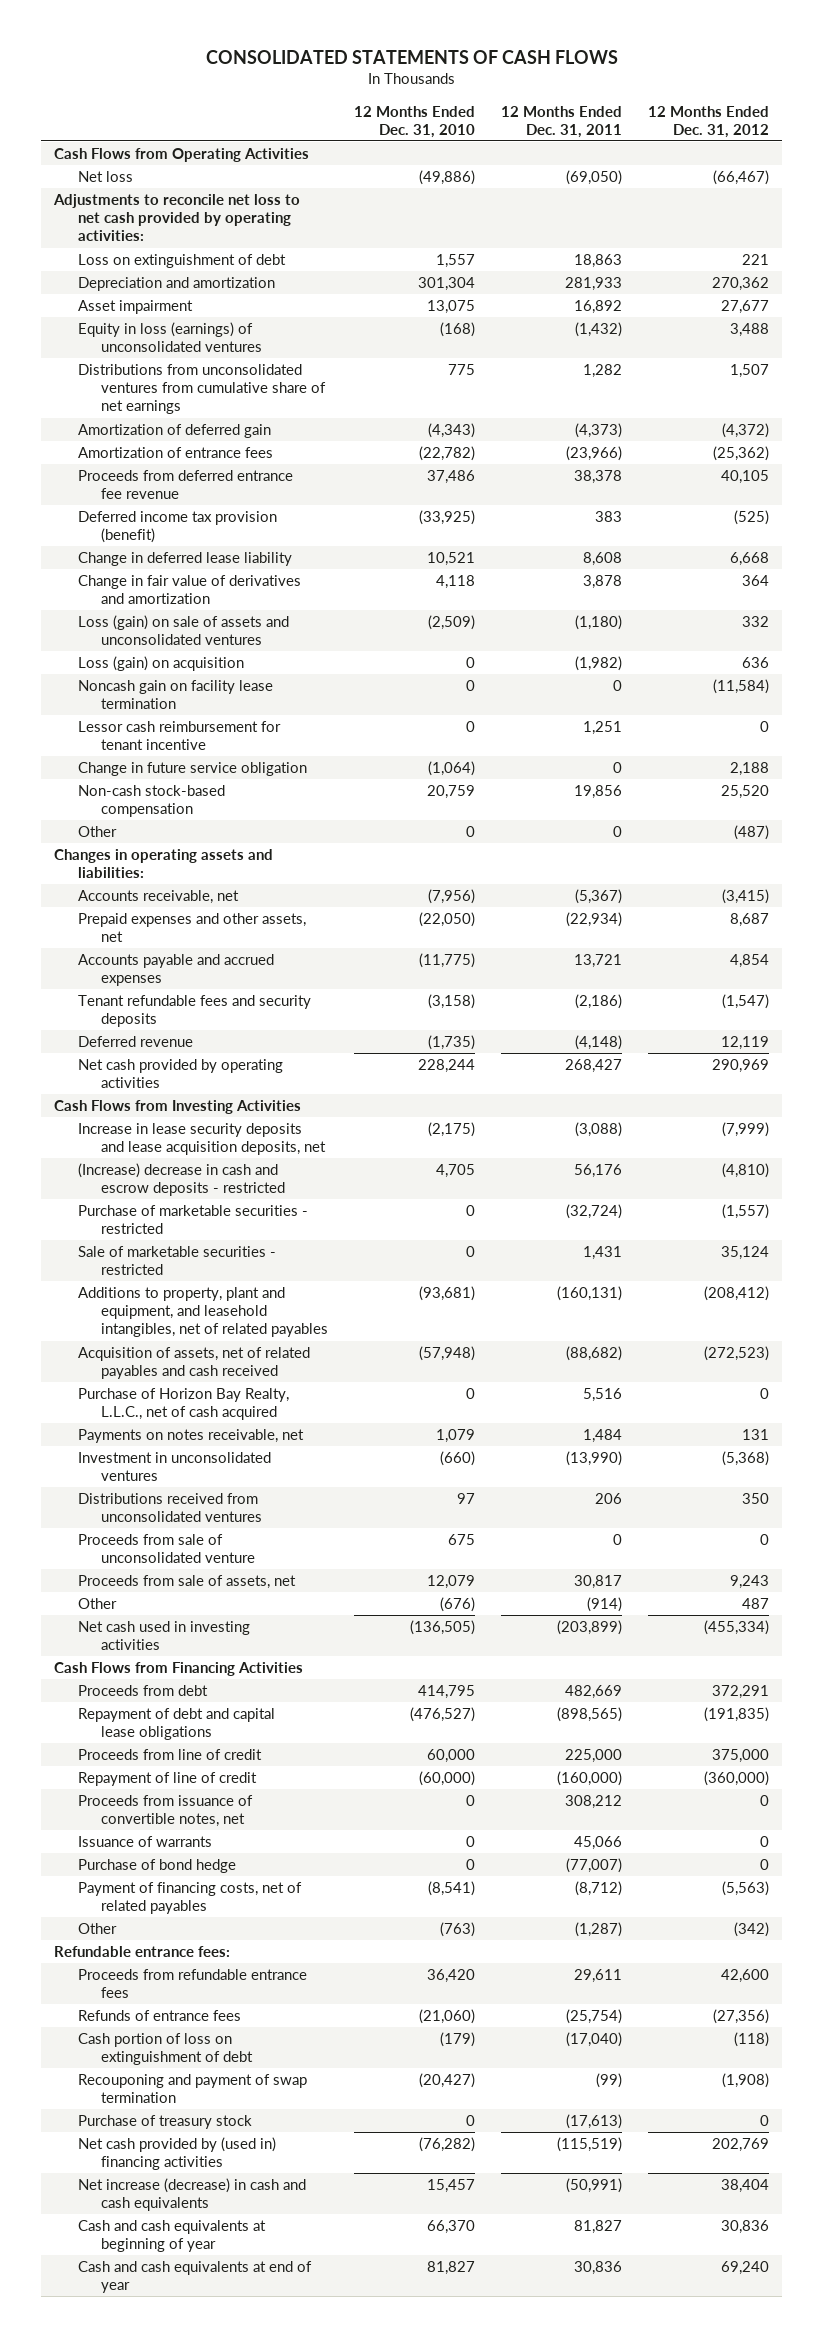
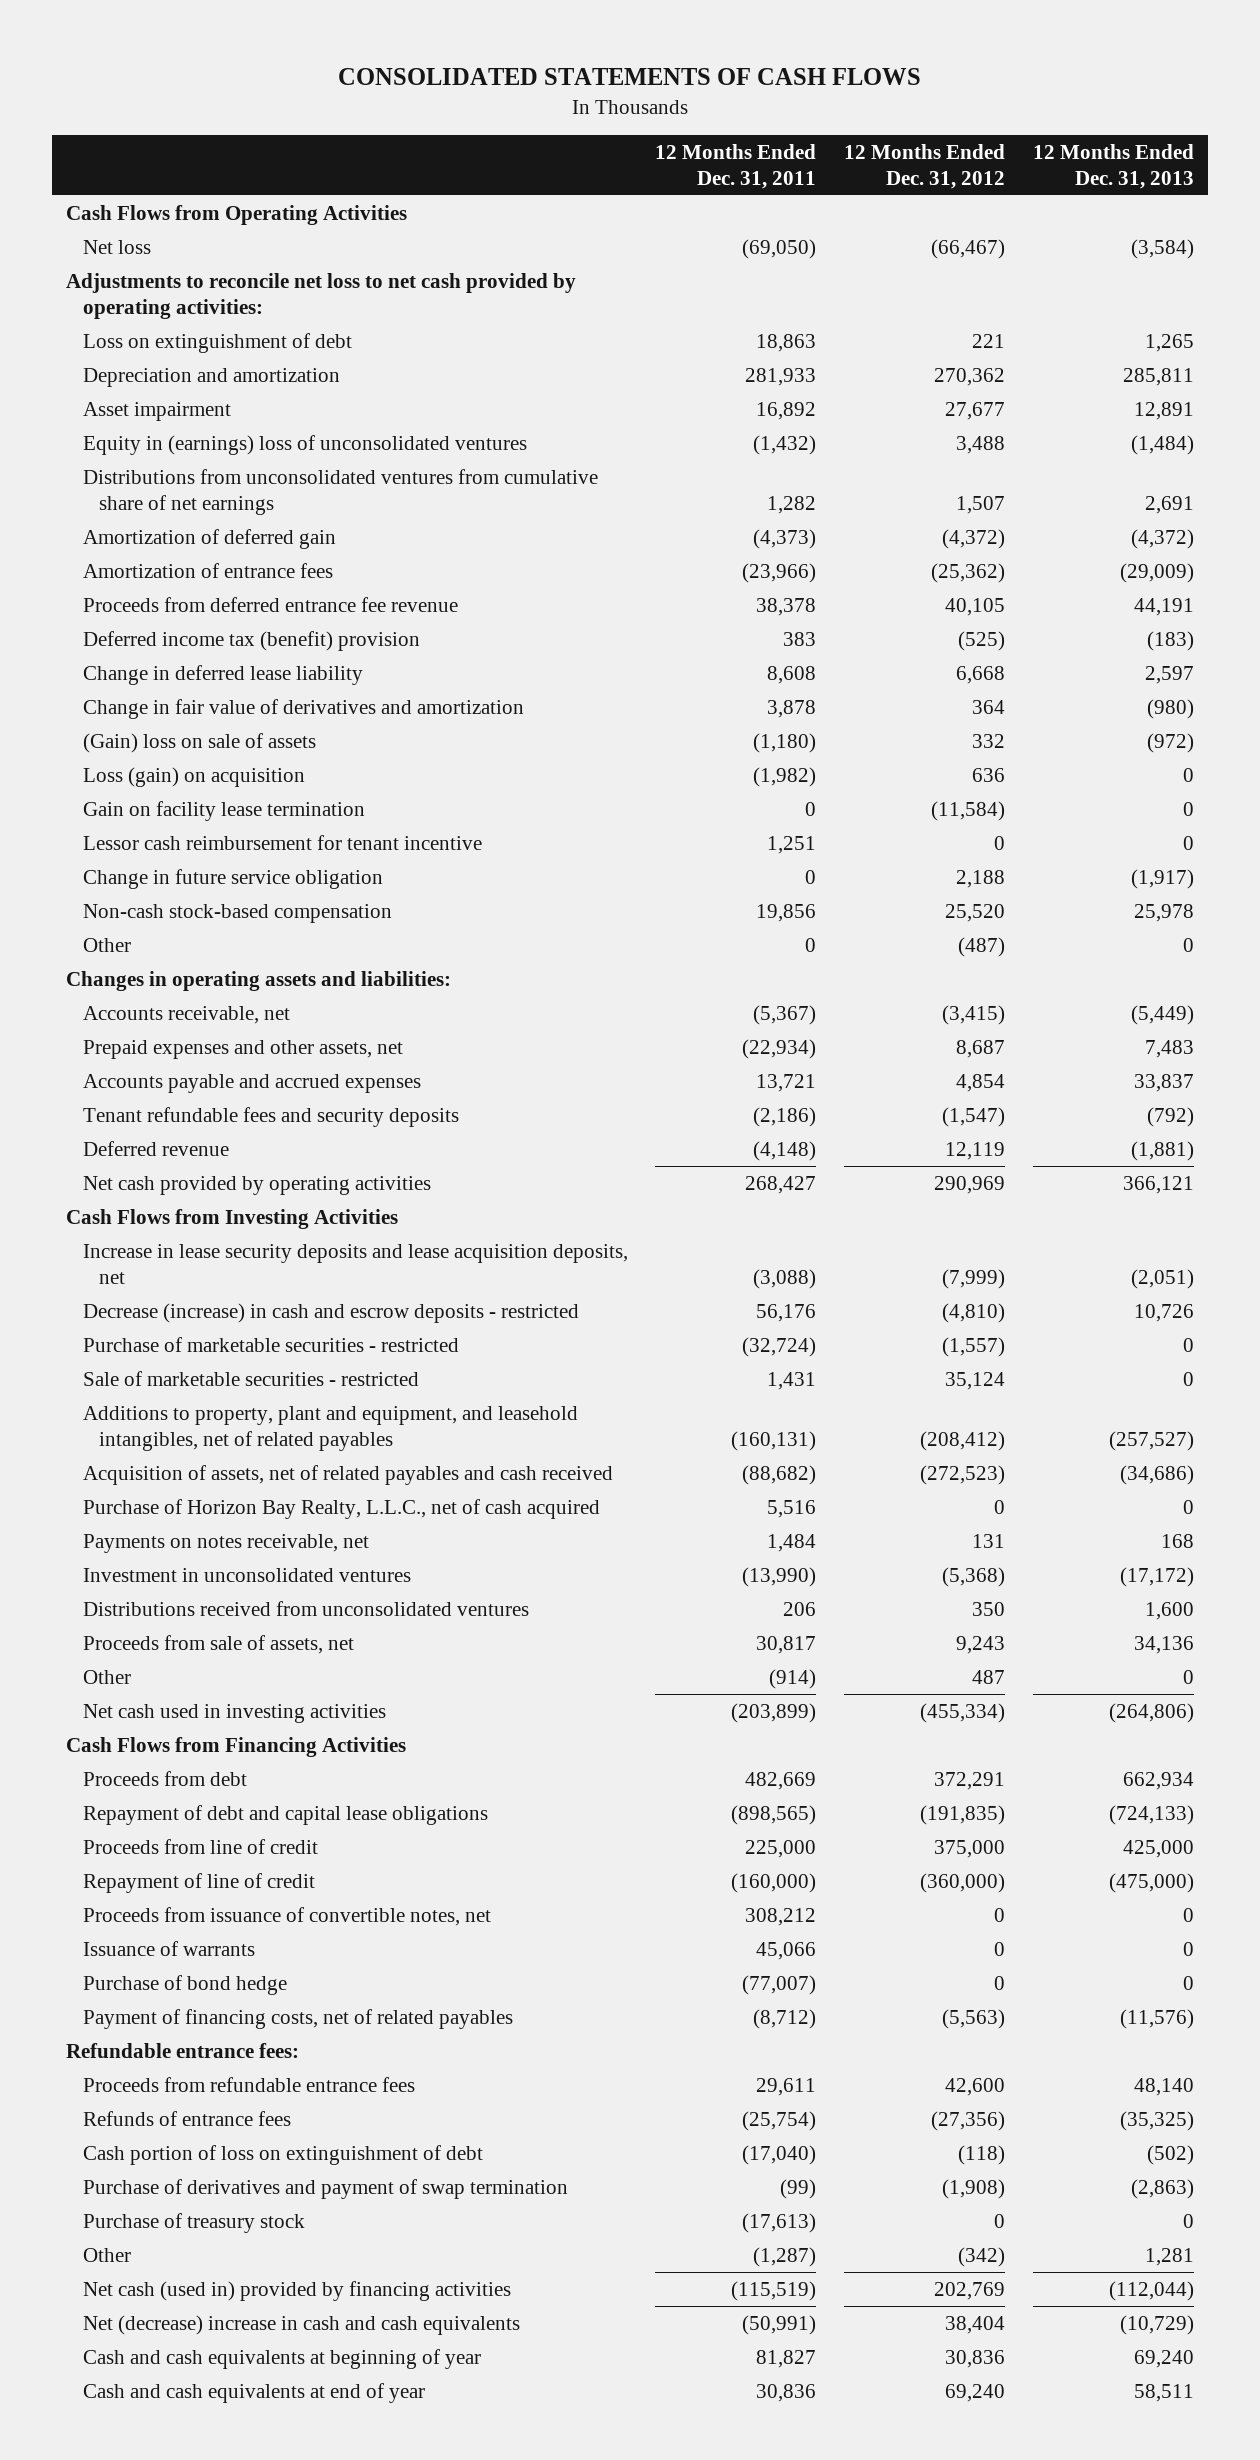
[354,105,476,138] 12 Months Ended Dec. 31, 2010 -> none
none -> [1033,143,1195,189] 12 Months Ended Dec. 31, 2013
[77,322,263,353] Equity in loss (earnings) of unconsolidated ventures -> [82,435,527,456] Equity in (earnings) loss of unconsolidated ventures
[77,511,277,544] Deferred income tax provision (benefit) -> [82,631,420,652] Deferred income tax (benefit) provision
[77,615,289,646] Loss (gain) on sale of assets and unconsolidated ventures -> [82,733,316,754] (Gain) loss on sale of assets
[77,680,273,710] Noncash gain on facility lease termination -> [82,801,365,822] Gain on facility lease termination
[77,1163,286,1197] (Increase) decrease in cash and escrow deposits - restricted -> [82,1303,579,1324] Decrease (increase) in cash and escrow deposits - restricted
[77,1534,256,1564] Proceeds from sale of unconsolidated venture -> none
[77,2074,307,2104] Recouponing and payment of swap termination -> [82,2179,568,2200] Purchase of derivatives and payment of swap termination
[77,1923,117,1935] Other -> [82,2248,131,2263] Other
[77,2137,276,2171] Net cash provided by (used in) financing activities -> [82,2281,511,2302] Net cash (used in) provided by financing activities
[77,2178,306,2212] Net increase (decrease) in cash and cash equivalents -> [82,2315,520,2336] Net (decrease) increase in cash and cash equivalents

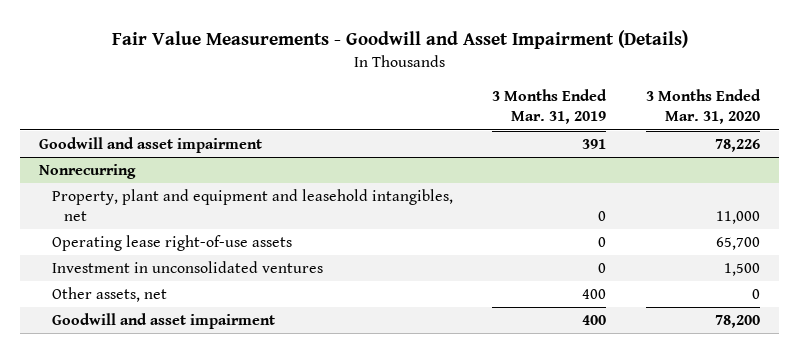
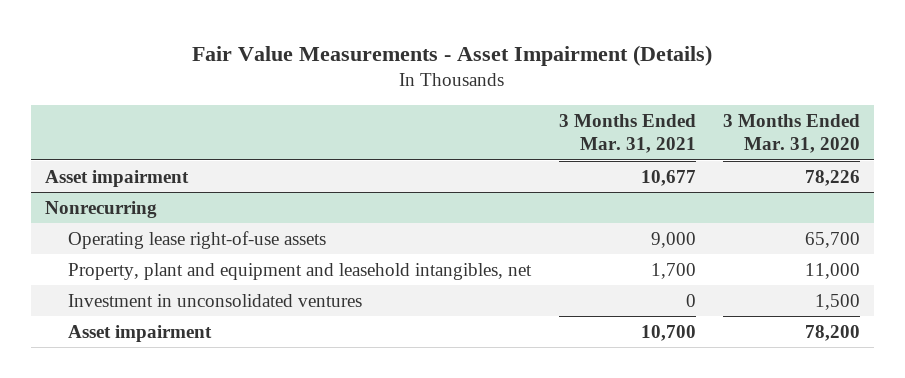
[111,30,688,50] Fair Value Measurements - Goodwill and Asset Impairment (Details) -> [192,44,713,66] Fair Value Measurements - Asset Impairment (Details)
[492,89,608,125] 3 Months Ended Mar. 31, 2019 -> none
none -> [558,113,696,154] 3 Months Ended Mar. 31, 2021
[39,137,263,154] Goodwill and asset impairment -> [44,169,189,187] Asset impairment
[51,189,453,222] Property, plant and equipment and leasehold intangibles, net -> [68,262,533,280] Property, plant and equipment and leasehold intangibles, net
[51,287,167,303] Other assets, net -> none
[51,313,275,330] Goodwill and asset impairment -> [68,324,213,342] Asset impairment

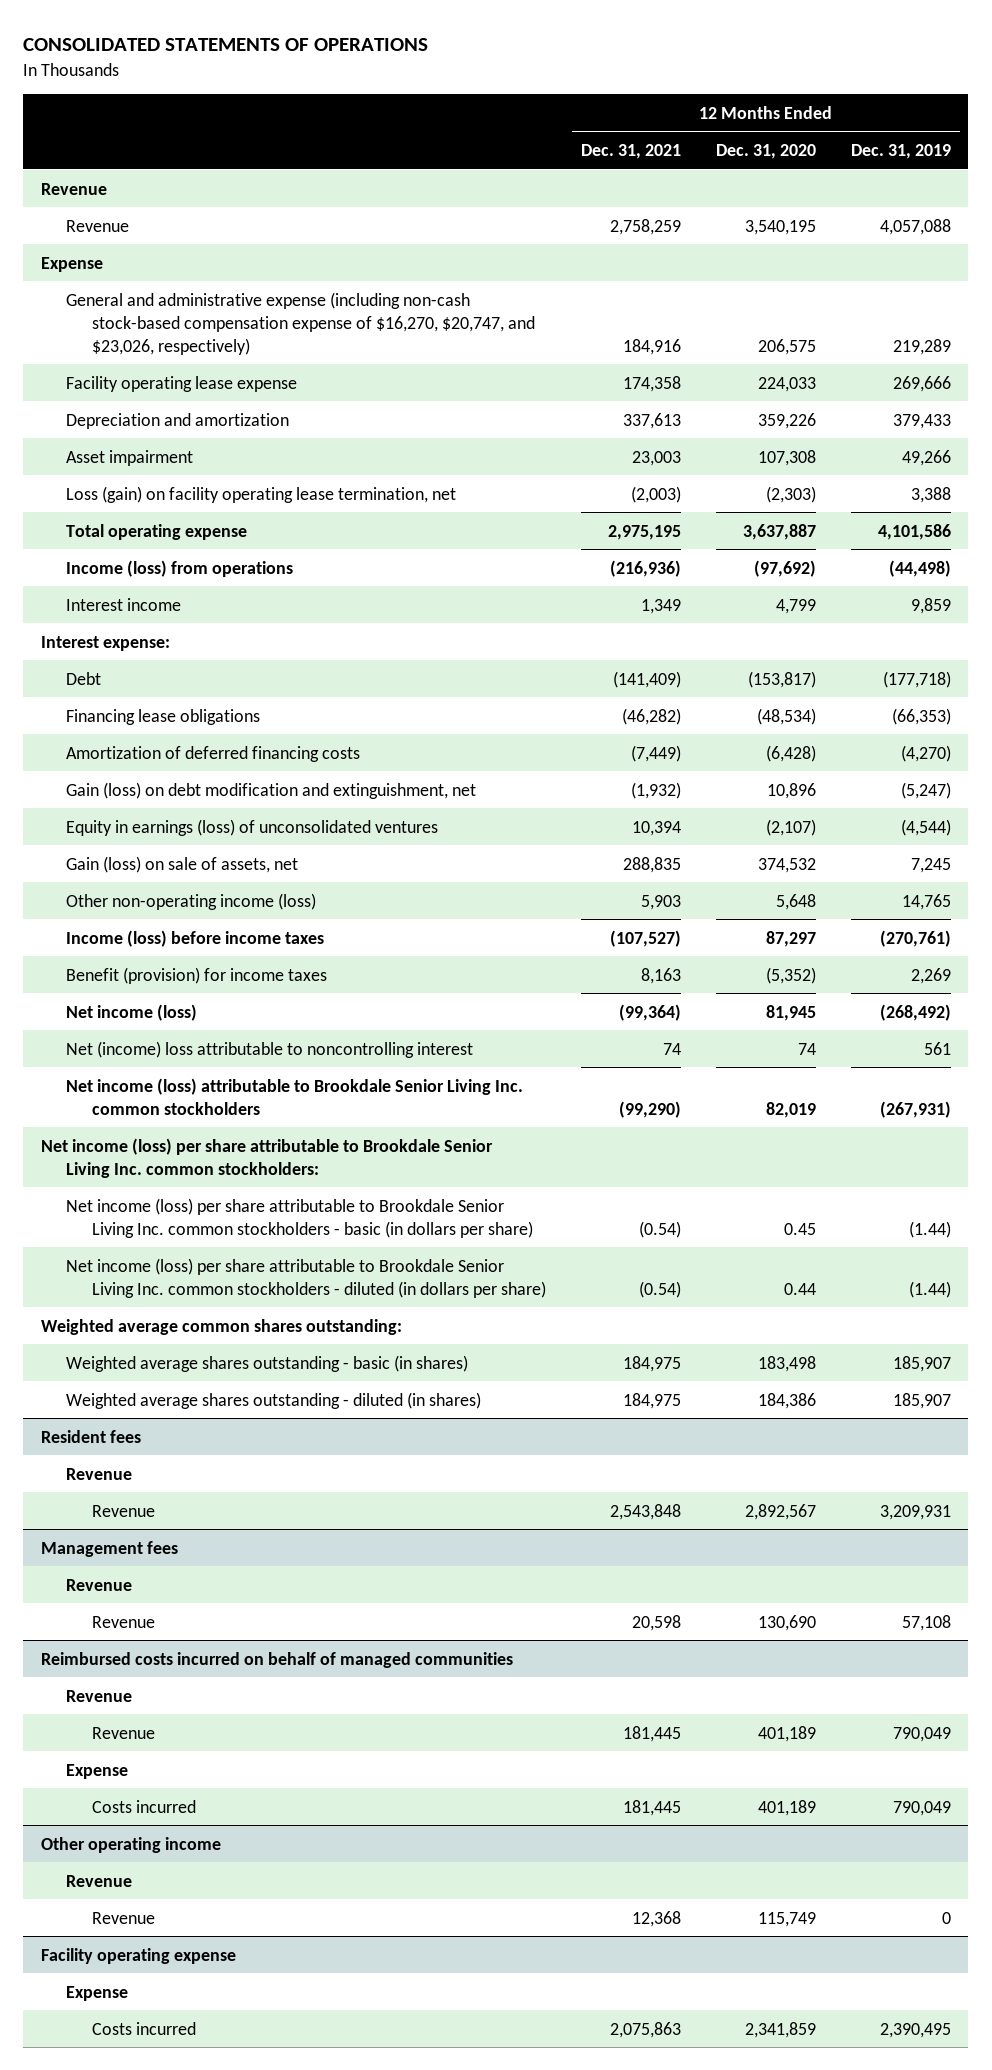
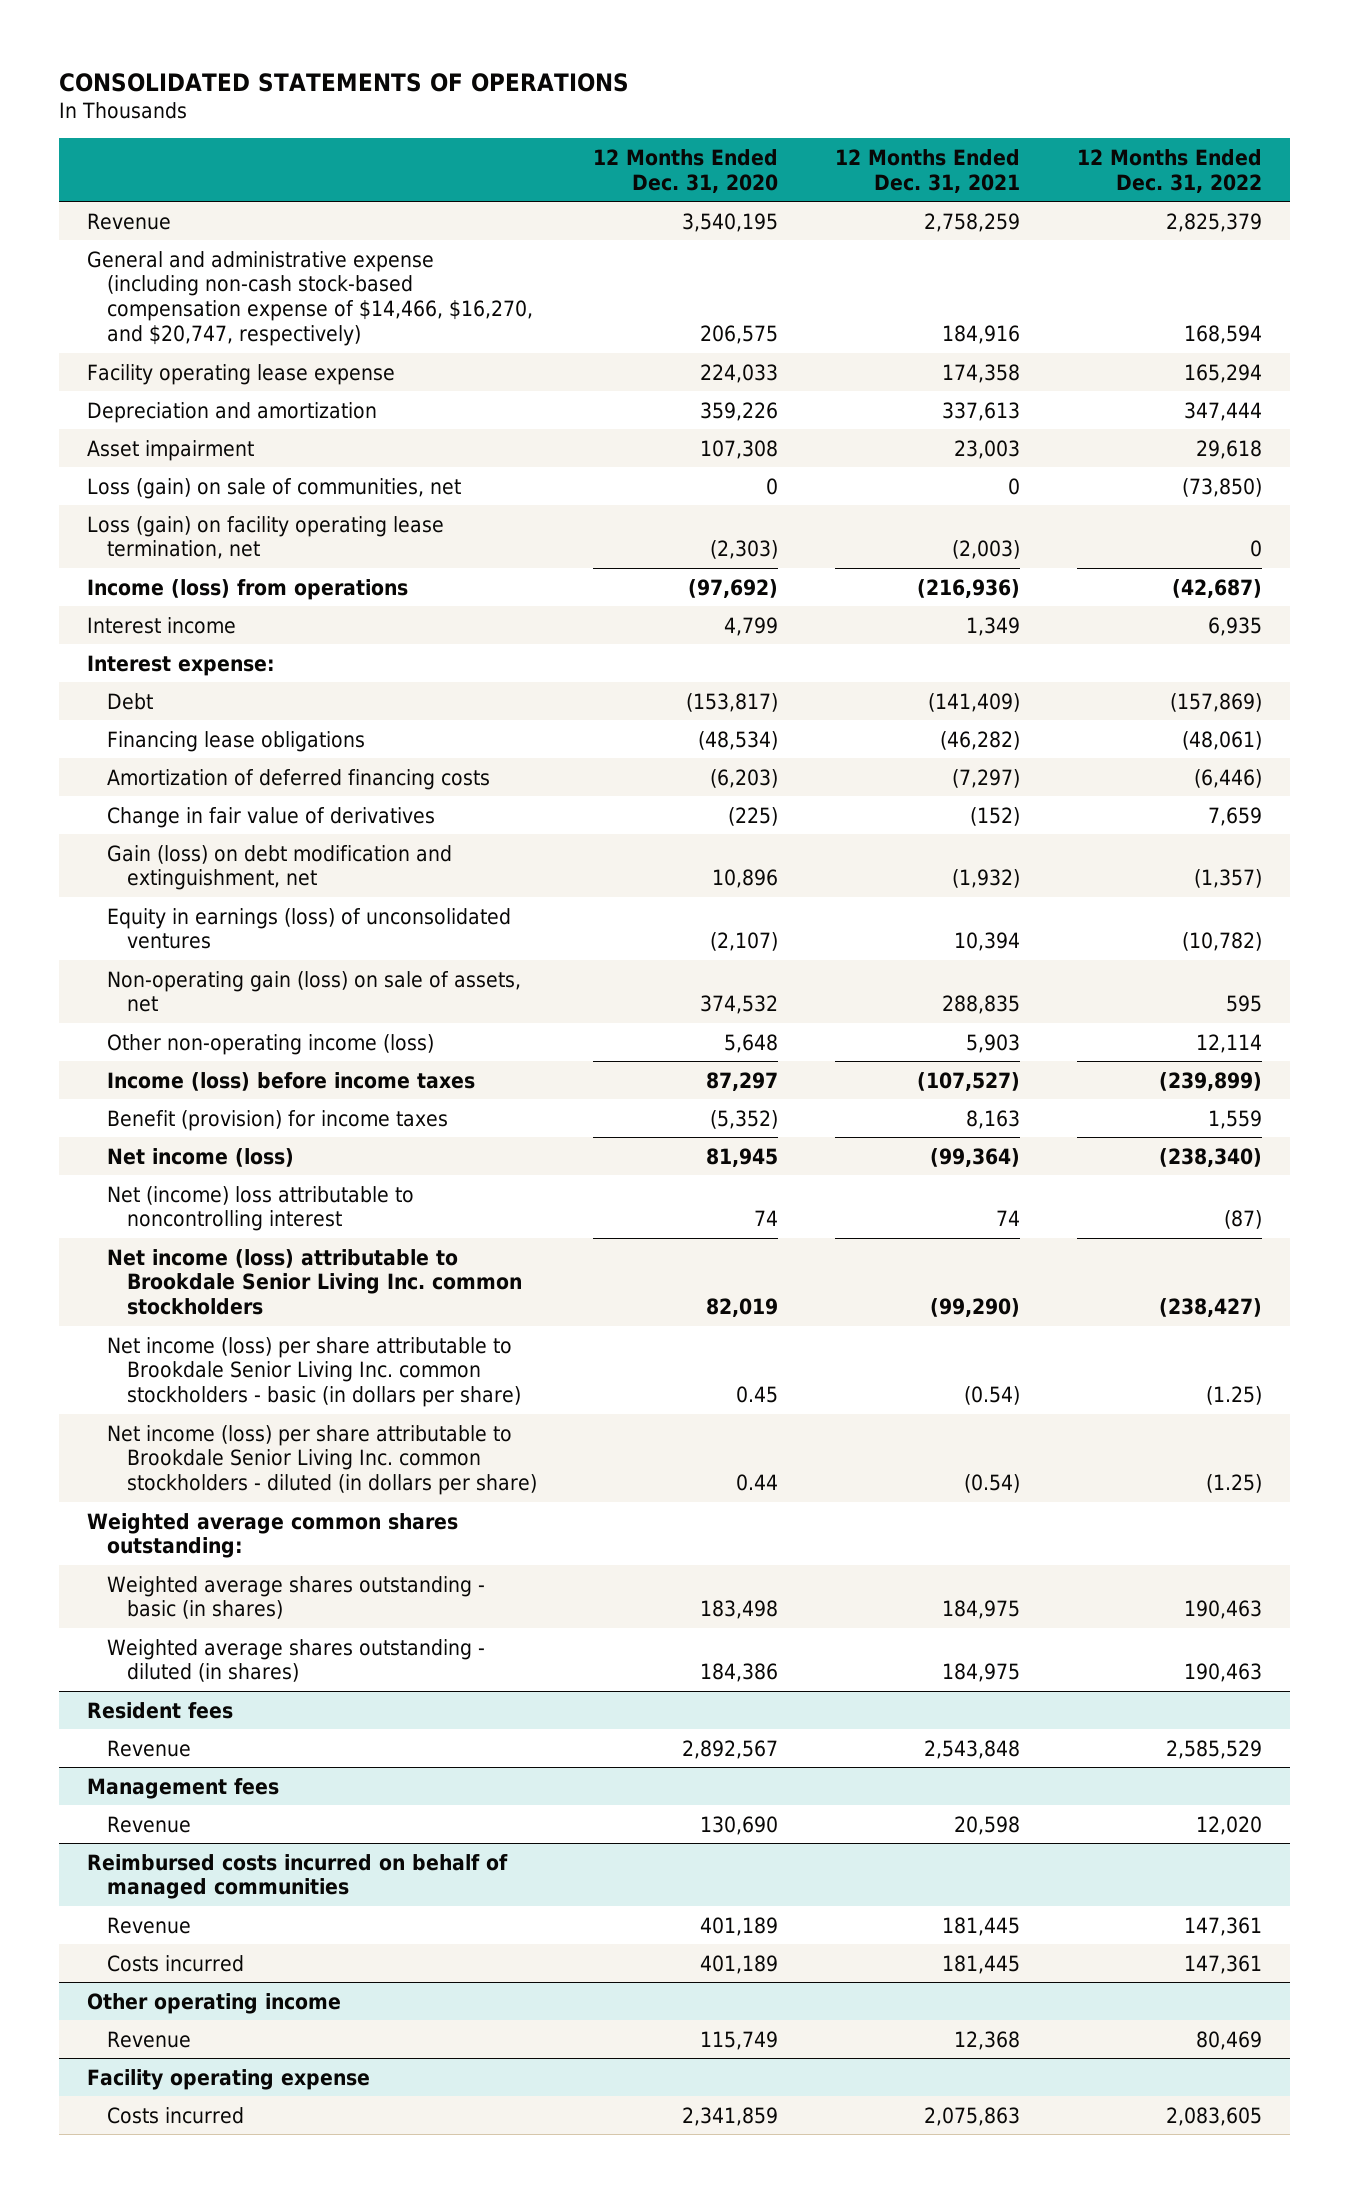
[850,144,951,160] Dec. 31, 2019 -> none
none -> [1076,148,1262,193] 12 Months Ended Dec. 31, 2022
[40,182,107,195] Revenue -> none
[40,256,103,272] Expense -> none
[66,291,535,355] General and administrative expense (including non-cash stock-based compensation expense of $16,270, $20,747, and $23,026, respectively) -> [87,250,534,347] General and administrative expense (including non-cash stock-based compensation expense of $14,466, $16,270, and $20,747, respectively)
none -> [87,477,462,499] Loss (gain) on sale of communities, net
[66,523,248,540] Total operating expense -> none
[630,744,681,762] (7,449) -> [951,768,1020,788] (7,297)
[765,744,816,762] (6,428) -> [710,768,779,788] (6,203)
none -> [107,806,436,828] Change in fair value of derivatives
[66,855,299,873] Gain (loss) on sale of assets, net -> [107,970,522,1013] Non-operating gain (loss) on sale of assets, net
[40,1137,493,1178] Net income (loss) per share attributable to Brookdale Senior Living Inc. common stockholders: -> none
[66,1467,133,1480] Revenue -> none
[66,1578,133,1591] Revenue -> none
[66,1689,133,1702] Revenue -> none
[66,1763,129,1779] Expense -> none
[66,1874,133,1887] Revenue -> none
[66,1985,129,2001] Expense -> none

